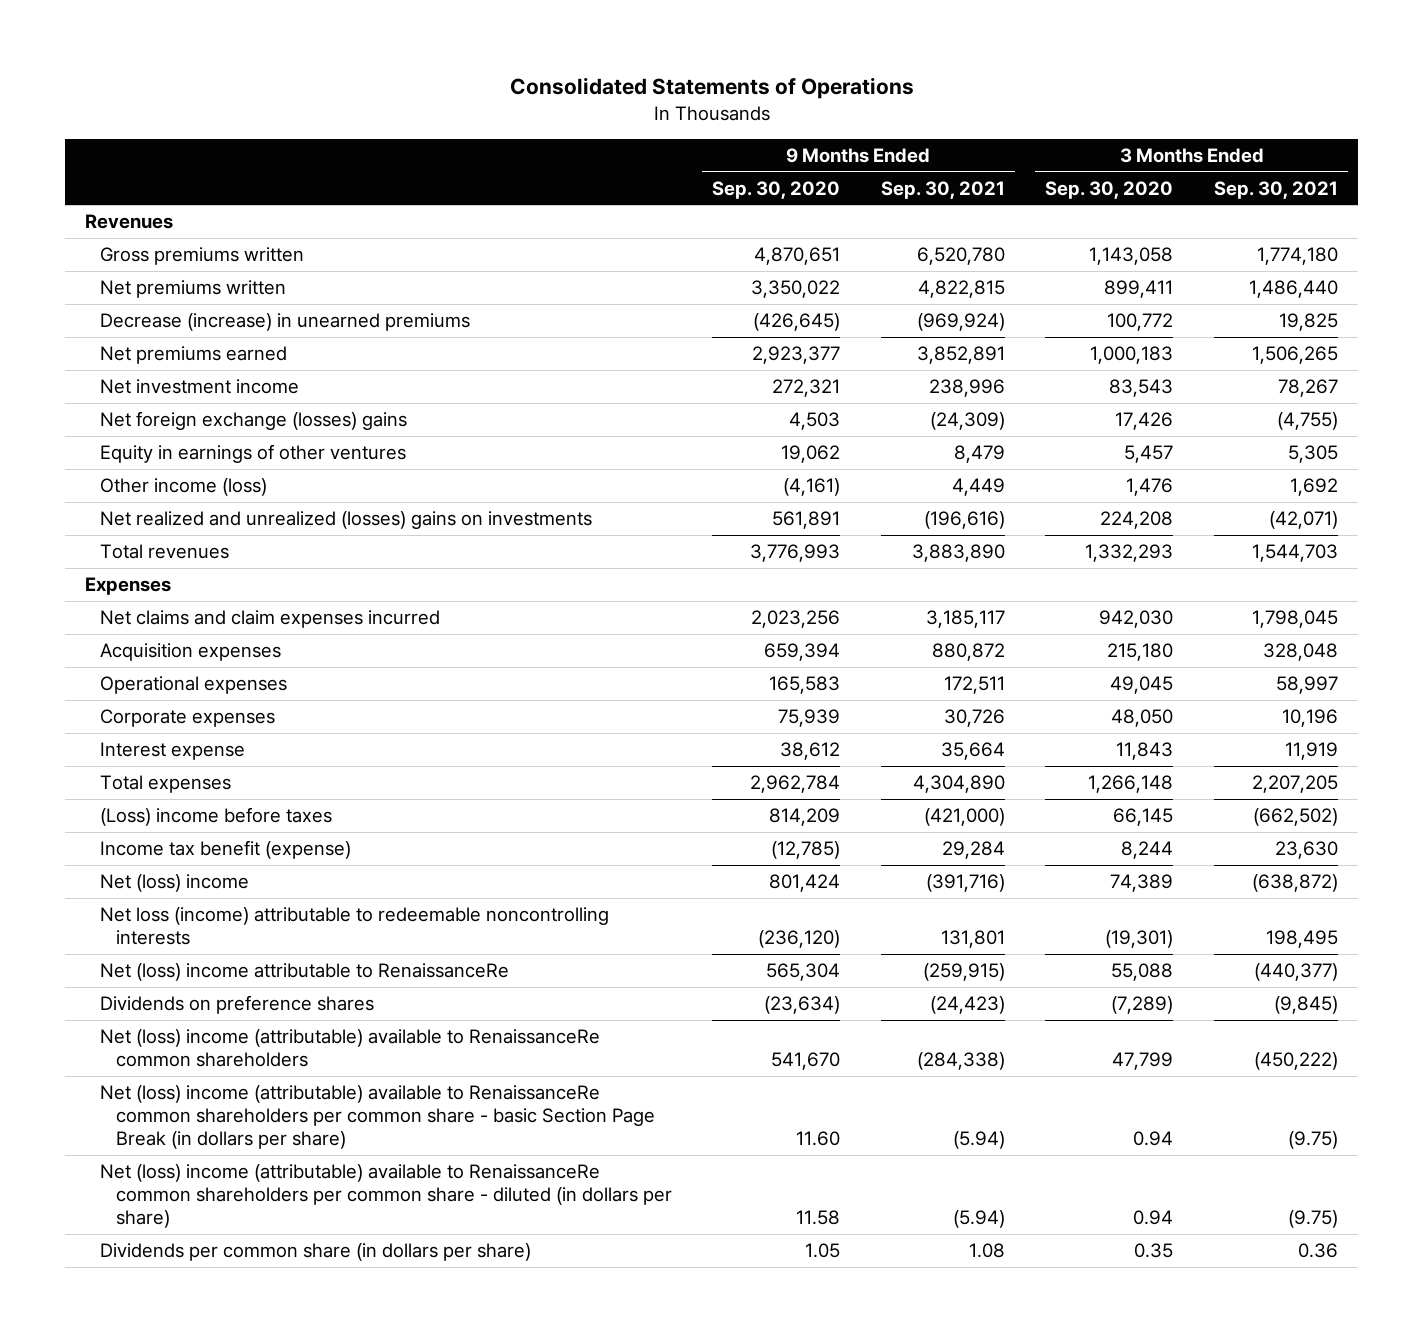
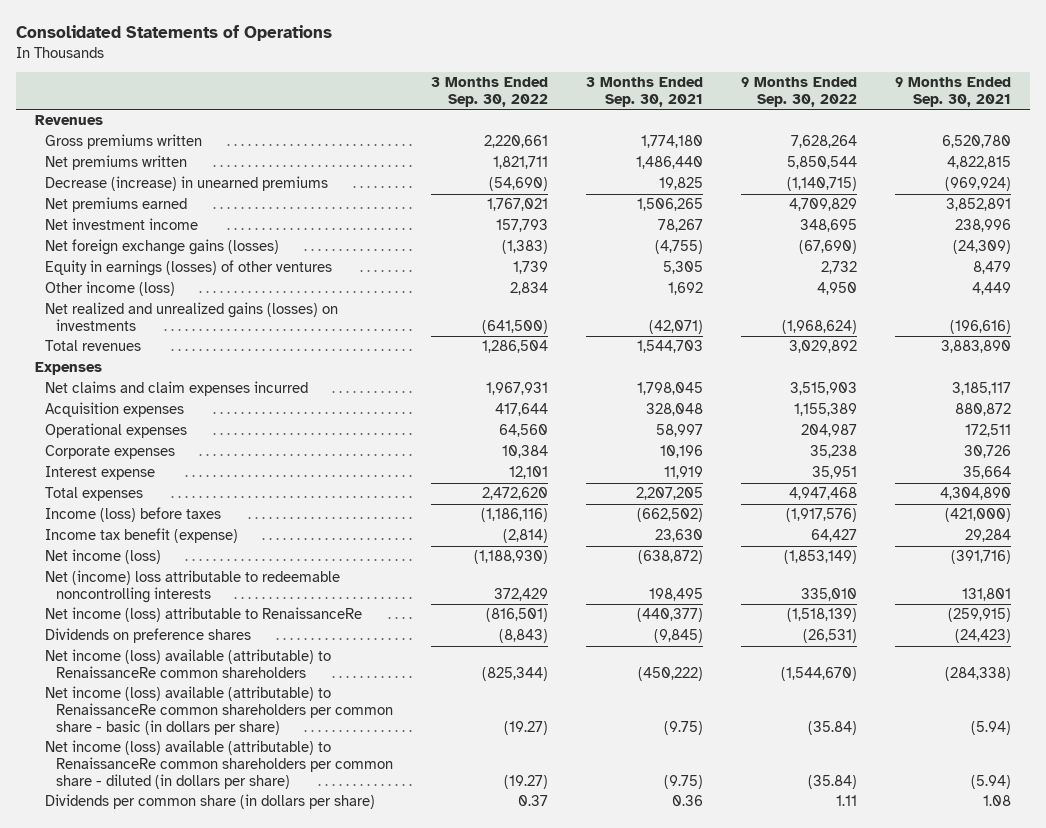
[712,180,841,199] Sep. 30, 2020 -> none
[1045,180,1174,199] Sep. 30, 2020 -> none
none -> [430,77,548,107] 3 Months Ended Sep. 30, 2022
none -> [741,77,858,107] 9 Months Ended Sep. 30, 2022
[100,411,408,431] Net foreign exchange (losses) gains -> [45,239,280,256] Net foreign exchange gains (losses)
[100,444,407,464] Equity in earnings of other ventures -> [45,260,333,277] Equity in earnings (losses) of other ventures
[100,511,593,530] Net realized and unrealized (losses) gains on investments -> [45,302,339,331] Net realized and unrealized gains (losses) on investments
[100,807,333,827] (Loss) income before taxes -> [45,507,222,523] Income (loss) before taxes
[100,874,250,893] Net (loss) income -> [45,549,162,565] Net income (loss)
[100,907,610,946] Net loss (income) attributable to redeemable noncontrolling interests -> [45,570,341,603] Net (income) loss attributable to redeemable noncontrolling interests
[100,963,510,982] Net (loss) income attributable to RenaissanceRe -> [45,607,363,623] Net income (loss) attributable to RenaissanceRe
[100,1029,601,1068] Net (loss) income (attributable) available to RenaissanceRe common shareholders -> [45,649,332,678] Net income (loss) available (attributable) to RenaissanceRe common shareholders
[100,1085,655,1150] Net (loss) income (attributable) available to RenaissanceRe common shareholders per common share - basic Section Page Break (in dollars per share) -> [45,686,393,735] Net income (loss) available (attributable) to RenaissanceRe common shareholders per common share - basic (in dollars per share)
[100,1164,672,1229] Net (loss) income (attributable) available to RenaissanceRe common shareholders per common share - diluted (in dollars per share) -> [45,740,393,789] Net income (loss) available (attributable) to RenaissanceRe common shareholders per common share - diluted (in dollars per share)

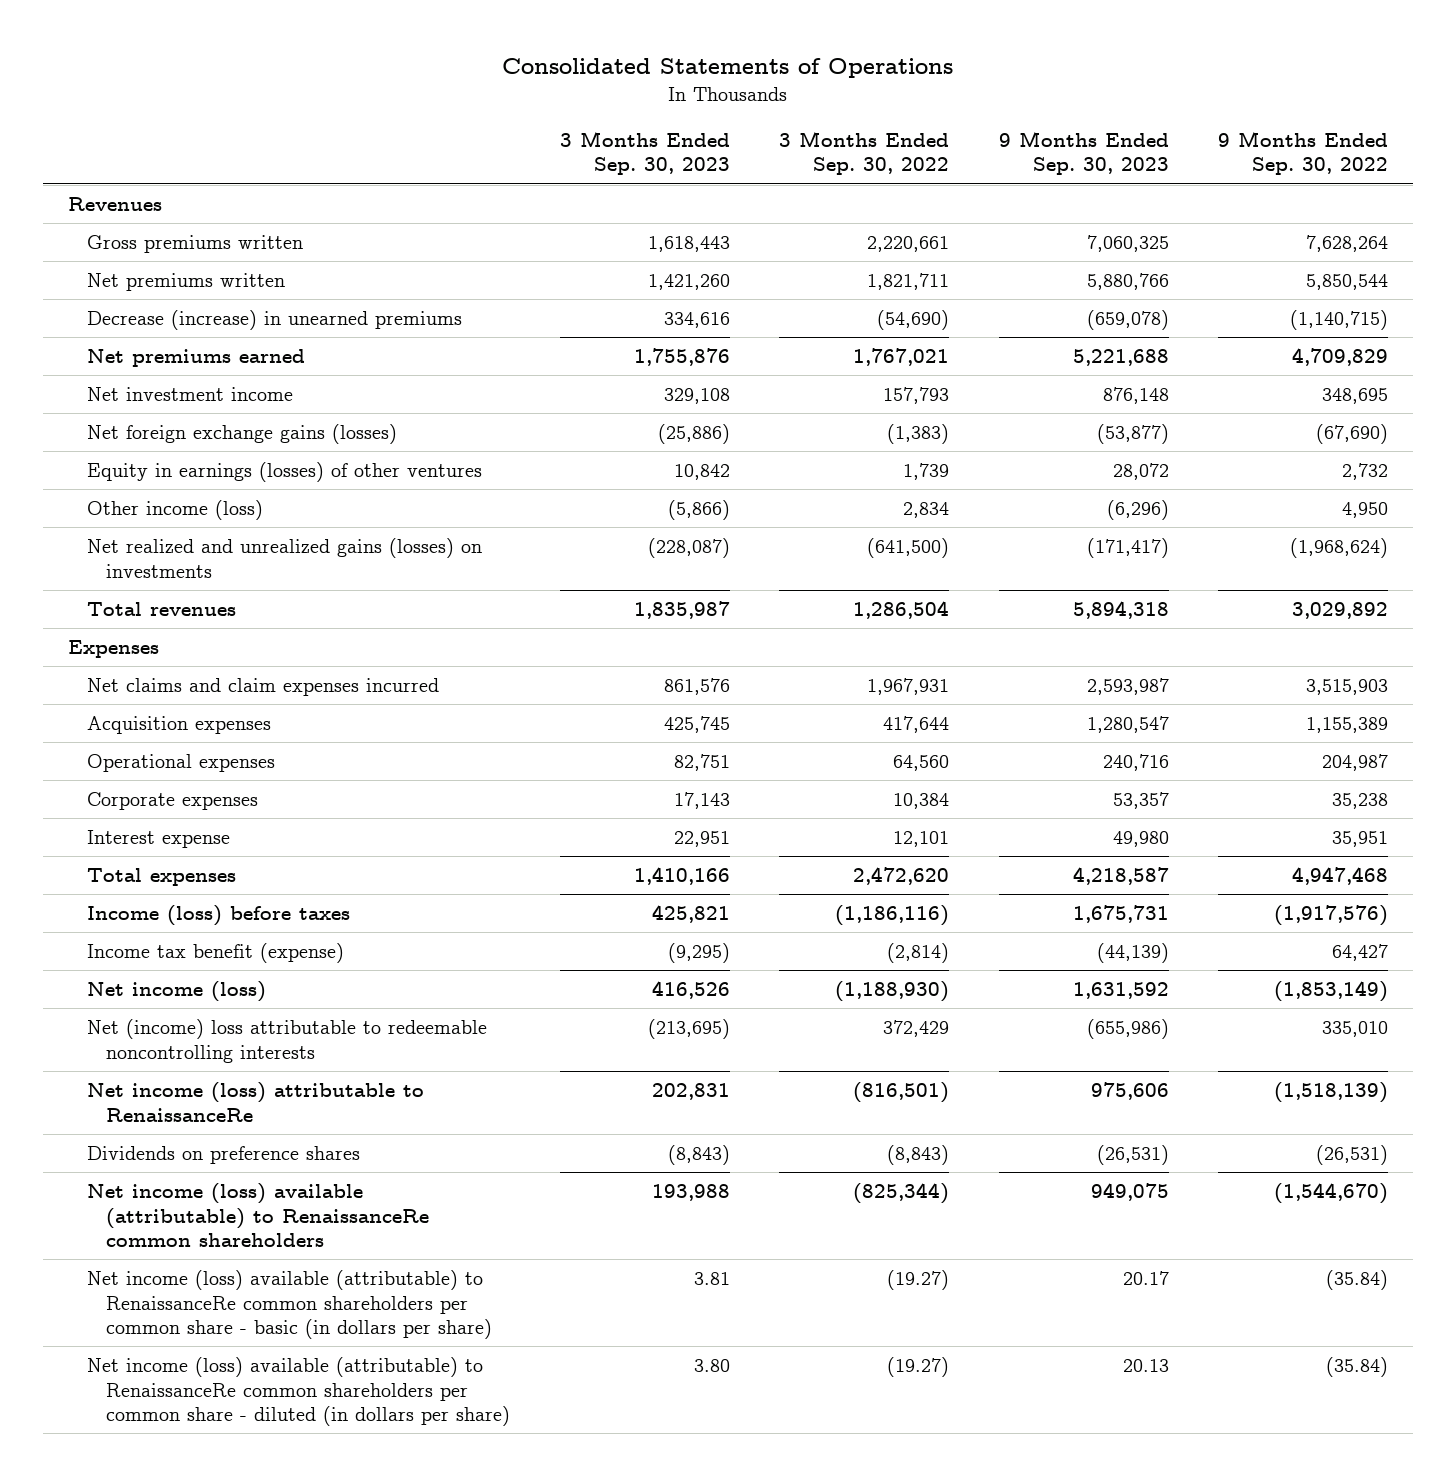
[586,77,704,107] 3 Months Ended Sep. 30, 2021 -> none
[895,77,1012,107] 9 Months Ended Sep. 30, 2021 -> none
none -> [559,130,730,176] 3 Months Ended Sep. 30, 2023
none -> [998,130,1169,176] 9 Months Ended Sep. 30, 2023
[45,794,376,810] Dividends per common share (in dollars per share) -> none

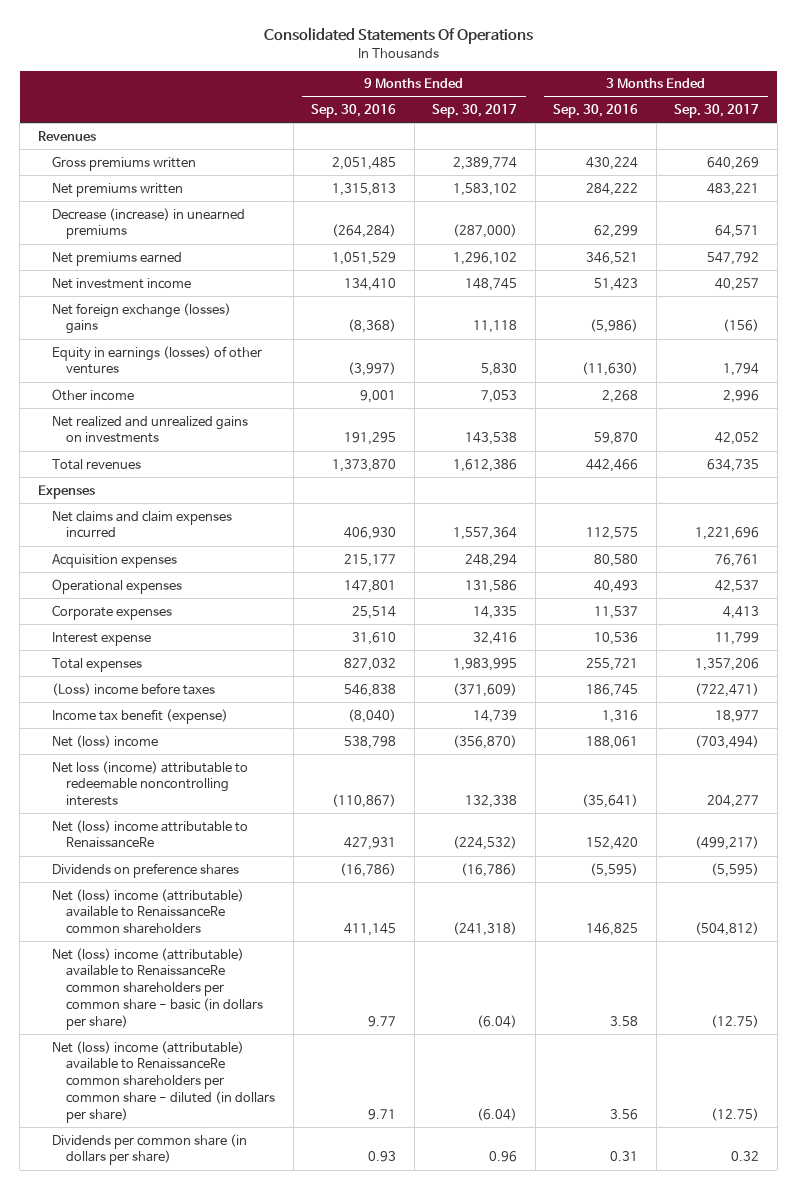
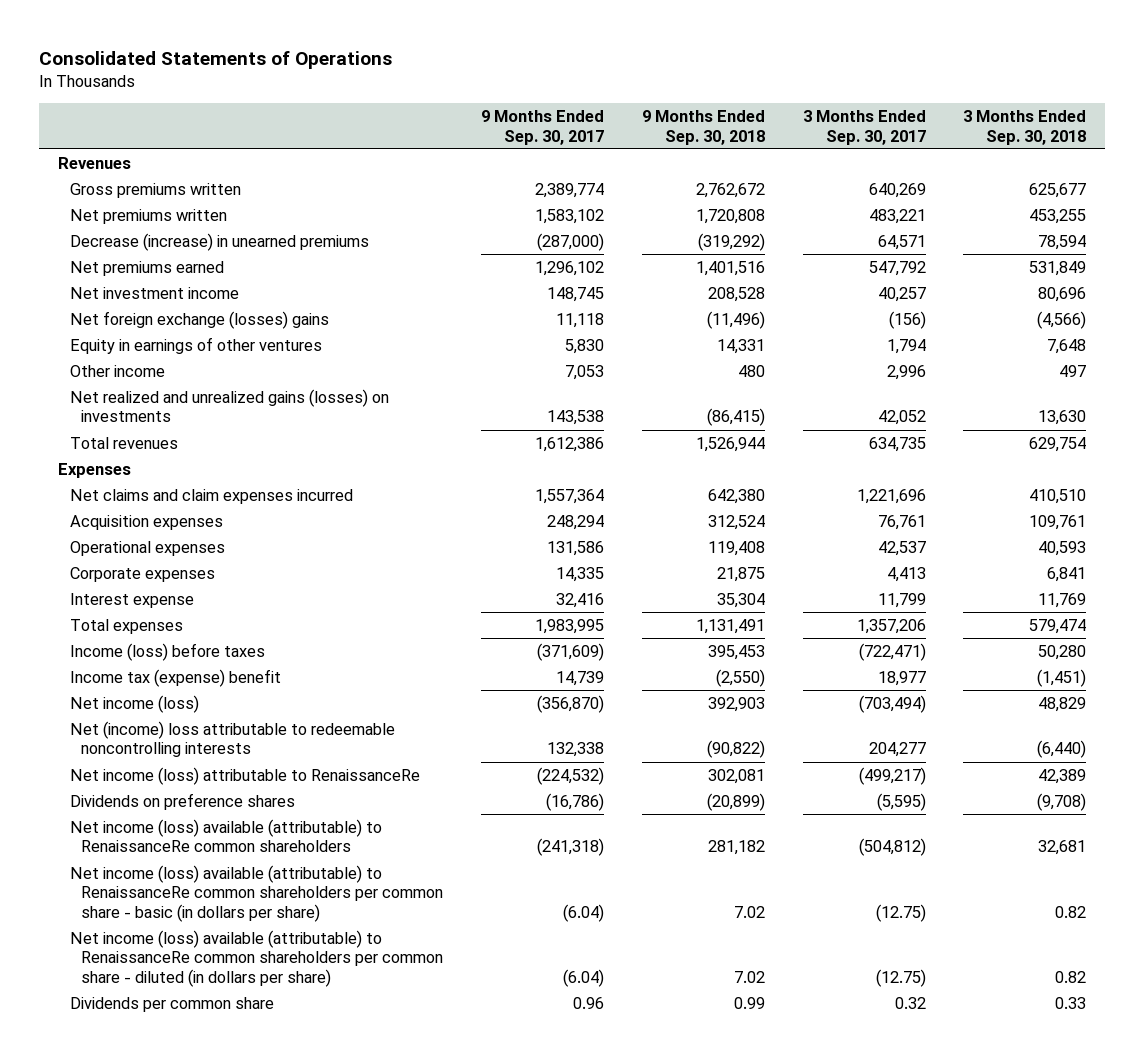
[263,27,533,45] Consolidated Statements Of Operations -> [39,50,393,69] Consolidated Statements of Operations
[311,104,397,119] Sep. 30, 2016 -> none
[553,104,639,119] Sep. 30, 2016 -> none
none -> [641,110,765,145] 9 Months Ended Sep. 30, 2018
none -> [963,110,1087,145] 3 Months Ended Sep. 30, 2018
[52,345,263,375] Equity in earnings (losses) of other ventures -> [69,336,322,354] Equity in earnings of other ventures
[52,415,249,444] Net realized and unrealized gains on investments -> [69,388,389,423] Net realized and unrealized gains (losses) on investments
[52,682,216,696] (Loss) income before taxes -> [69,642,265,661] Income (loss) before taxes
[52,708,229,724] Income tax benefit (expense) -> [69,668,281,687] Income tax (expense) benefit
[52,734,159,748] Net (loss) income -> [69,694,199,713] Net income (loss)
[52,760,249,807] Net loss (income) attributable to redeemable noncontrolling interests -> [69,720,395,758] Net (income) loss attributable to redeemable noncontrolling interests
[52,819,249,849] Net (loss) income attributable to RenaissanceRe -> [69,766,420,785] Net income (loss) attributable to RenaissanceRe
[52,888,245,935] Net (loss) income (attributable) available to RenaissanceRe common shareholders -> [69,818,382,853] Net income (loss) available (attributable) to RenaissanceRe common shareholders
[52,947,264,1030] Net (loss) income (attributable) available to RenaissanceRe common shareholders per common share - basic (in dollars per share) -> [69,864,444,923] Net income (loss) available (attributable) to RenaissanceRe common shareholders per common share - basic (in dollars per share)
[52,1040,276,1123] Net (loss) income (attributable) available to RenaissanceRe common shareholders per common share - diluted (in dollars per share) -> [69,929,444,988] Net income (loss) available (attributable) to RenaissanceRe common shareholders per common share - diluted (in dollars per share)
[52,1133,248,1166] Dividends per common share (in dollars per share) -> [69,996,274,1012] Dividends per common share

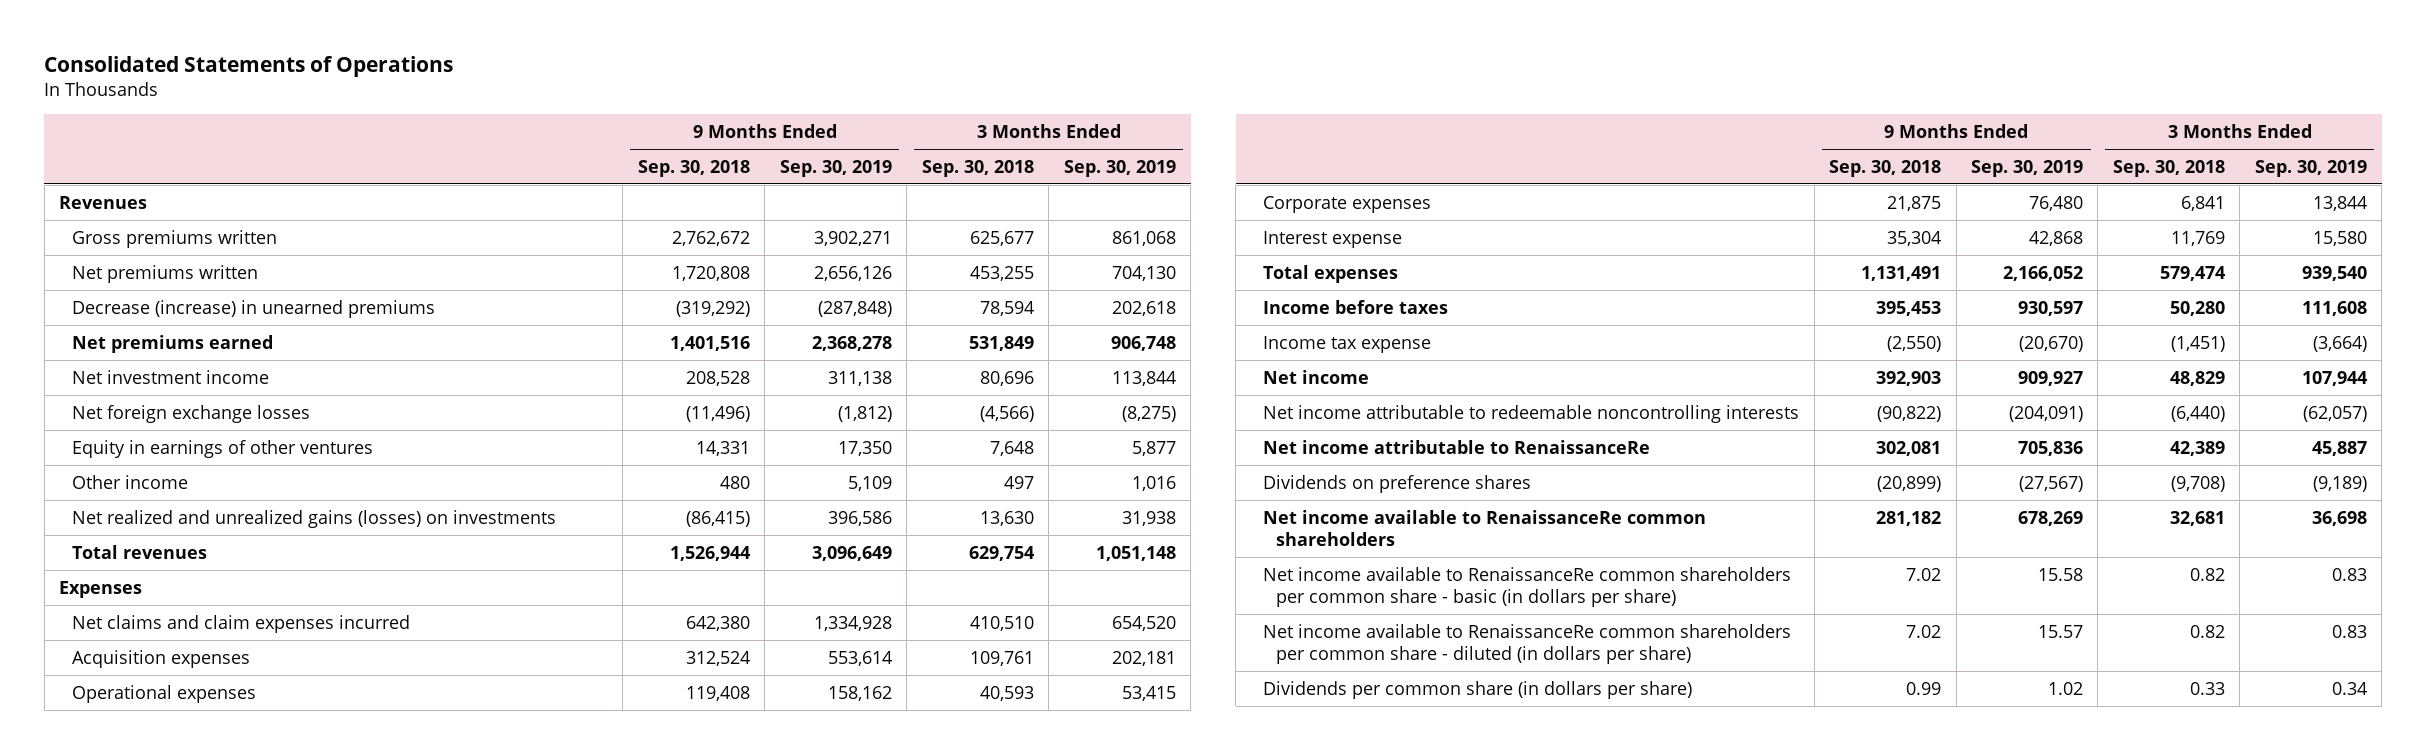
[481,110,605,145] 9 Months Ended Sep. 30, 2017 -> none
[802,110,926,145] 3 Months Ended Sep. 30, 2017 -> none
none -> [779,159,892,177] Sep. 30, 2019
none -> [1063,159,1176,177] Sep. 30, 2019
[69,310,329,329] Net foreign exchange (losses) gains -> [71,404,310,423] Net foreign exchange losses
[69,642,265,661] Income (loss) before taxes -> [1263,299,1449,314] Income before taxes
[69,668,281,687] Income tax (expense) benefit -> [1263,335,1432,353] Income tax expense
[69,694,199,713] Net income (loss) -> [1263,369,1370,384] Net income
[69,720,395,758] Net (income) loss attributable to redeemable noncontrolling interests -> [1263,404,1800,423] Net income attributable to redeemable noncontrolling interests
[69,766,420,785] Net income (loss) attributable to RenaissanceRe -> [1263,439,1651,454] Net income attributable to RenaissanceRe
[69,818,382,853] Net income (loss) available (attributable) to RenaissanceRe common shareholders -> [1263,509,1707,547] Net income available to RenaissanceRe common shareholders
[69,864,444,923] Net income (loss) available (attributable) to RenaissanceRe common shareholders per common share - basic (in dollars per share) -> [1263,566,1792,608] Net income available to RenaissanceRe common shareholders per common share - basic (in dollars per share)
[69,929,444,988] Net income (loss) available (attributable) to RenaissanceRe common shareholders per common share - diluted (in dollars per share) -> [1263,623,1792,665] Net income available to RenaissanceRe common shareholders per common share - diluted (in dollars per share)
[69,996,274,1012] Dividends per common share -> [1263,680,1693,699] Dividends per common share (in dollars per share)

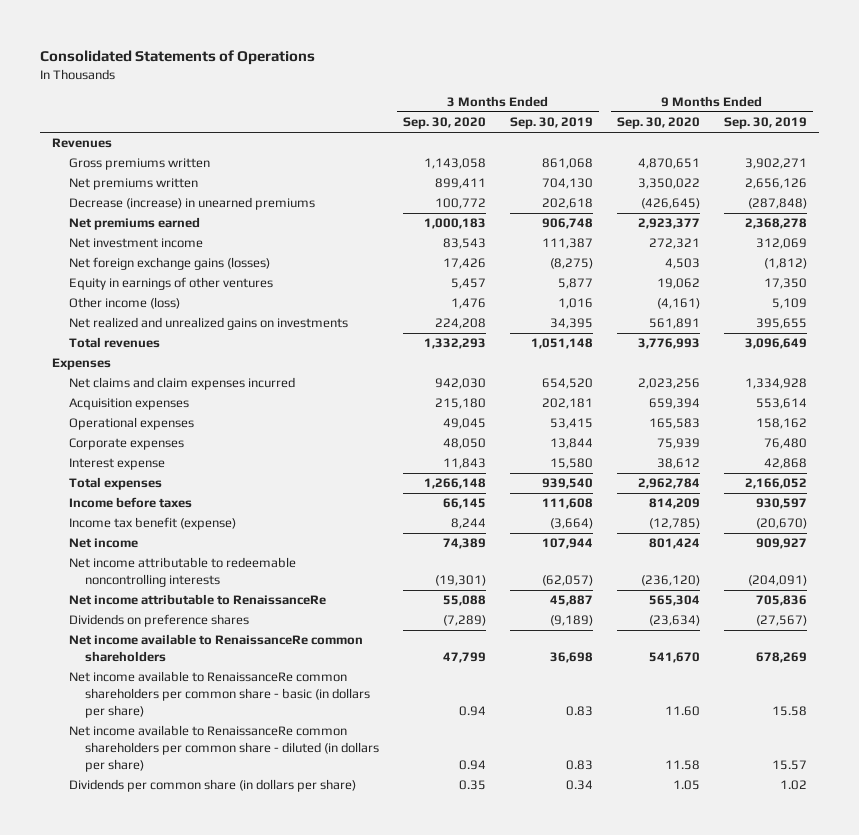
[637,159,750,177] Sep. 30, 2018 -> none
[921,159,1034,177] Sep. 30, 2018 -> none
none -> [402,117,486,130] Sep. 30, 2020
none -> [616,117,700,130] Sep. 30, 2020
[827,370,892,386] 311,138 -> [755,238,807,250] 312,069
[1111,370,1176,386] 113,844 -> [541,238,593,250] 111,387
[71,404,310,423] Net foreign exchange losses -> [68,257,270,271] Net foreign exchange gains (losses)
[71,474,188,489] Other income -> [68,297,180,310] Other income (loss)
[71,509,556,528] Net realized and unrealized gains (losses) on investments -> [68,317,348,331] Net realized and unrealized gains on investments
[827,510,892,526] 396,586 -> [755,318,807,330] 395,655
[1121,510,1176,526] 31,938 -> [549,318,593,330] 34,395
[1263,335,1432,353] Income tax expense -> [68,517,236,531] Income tax benefit (expense)

